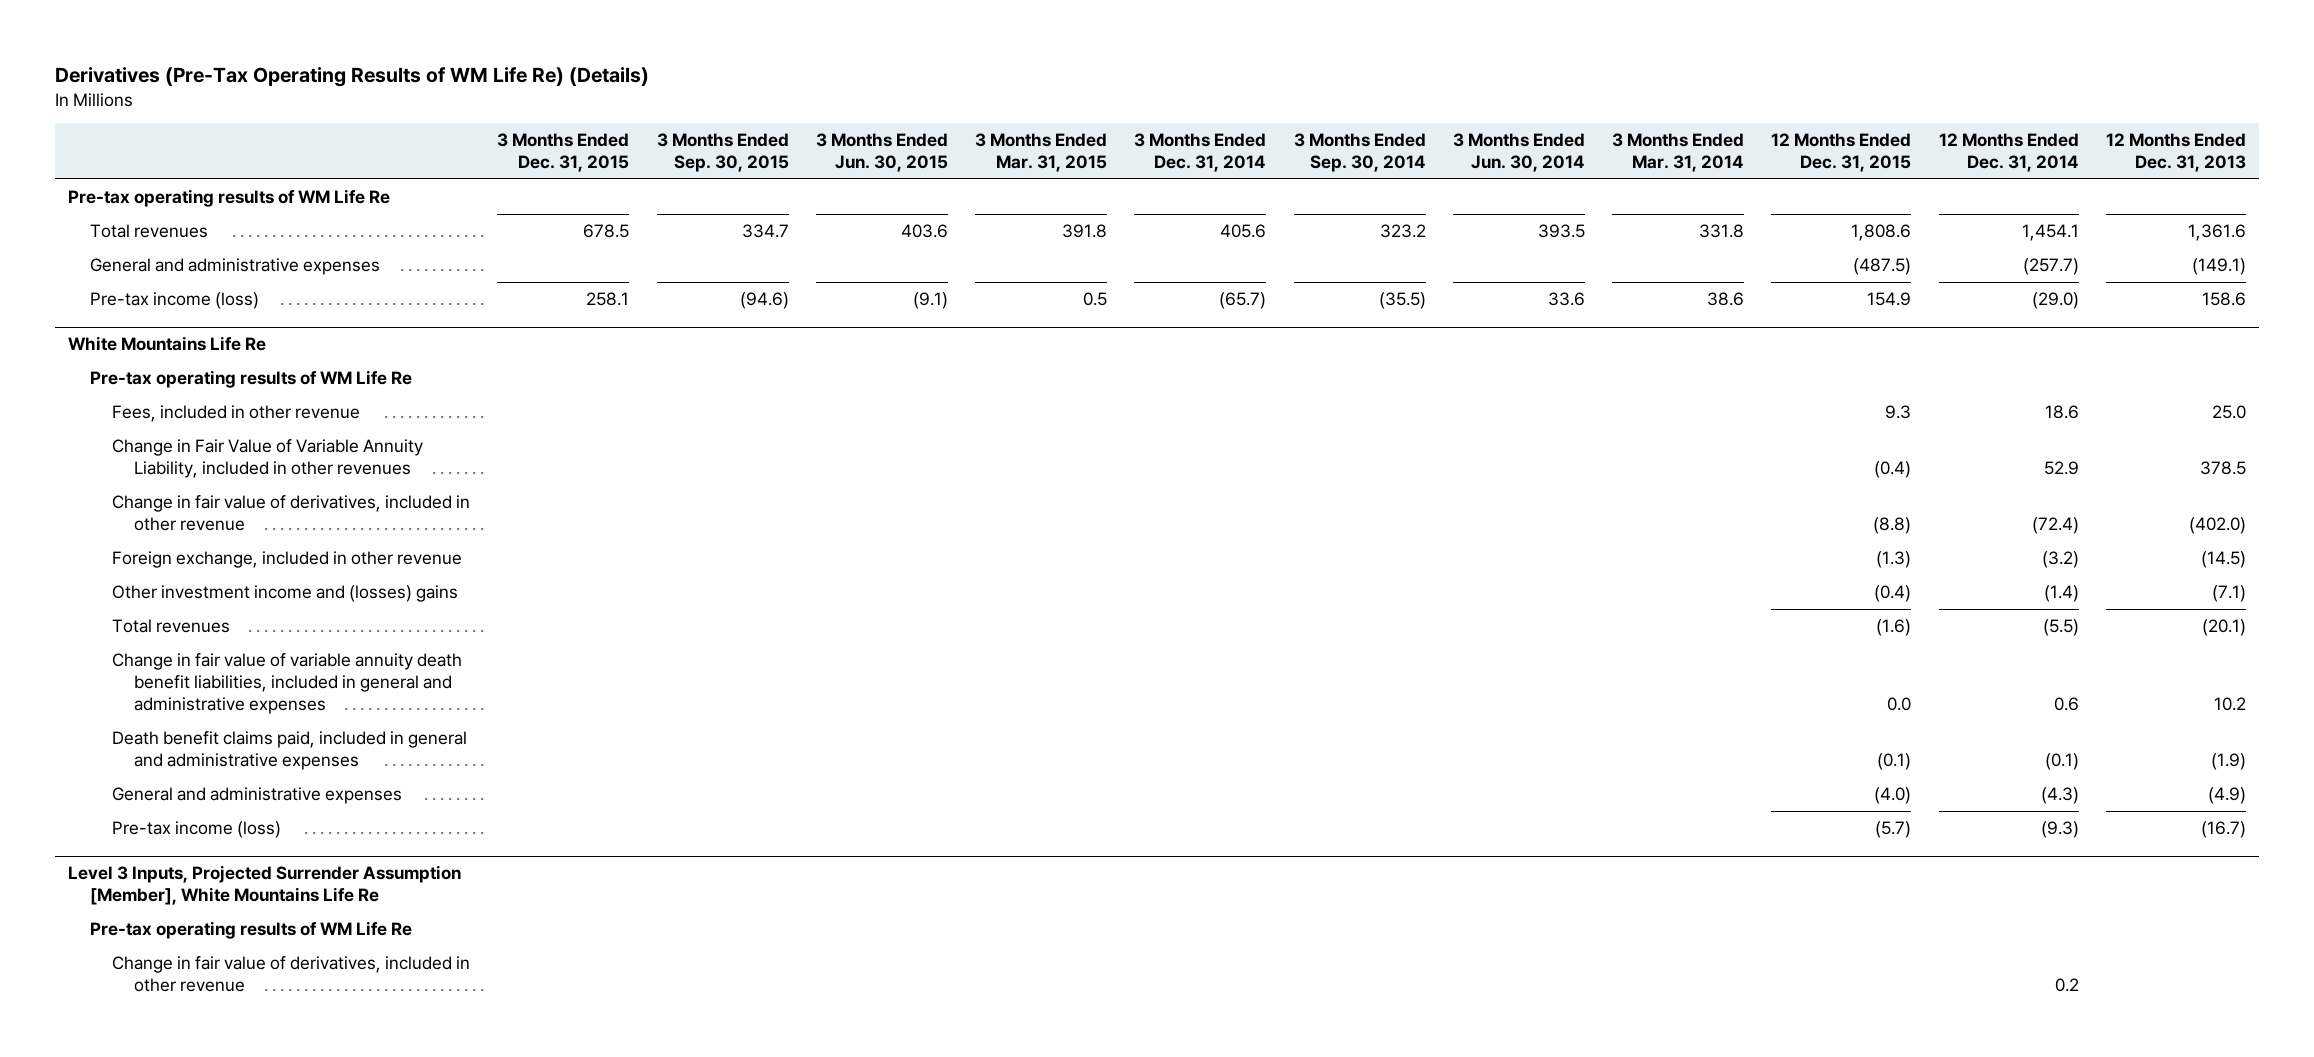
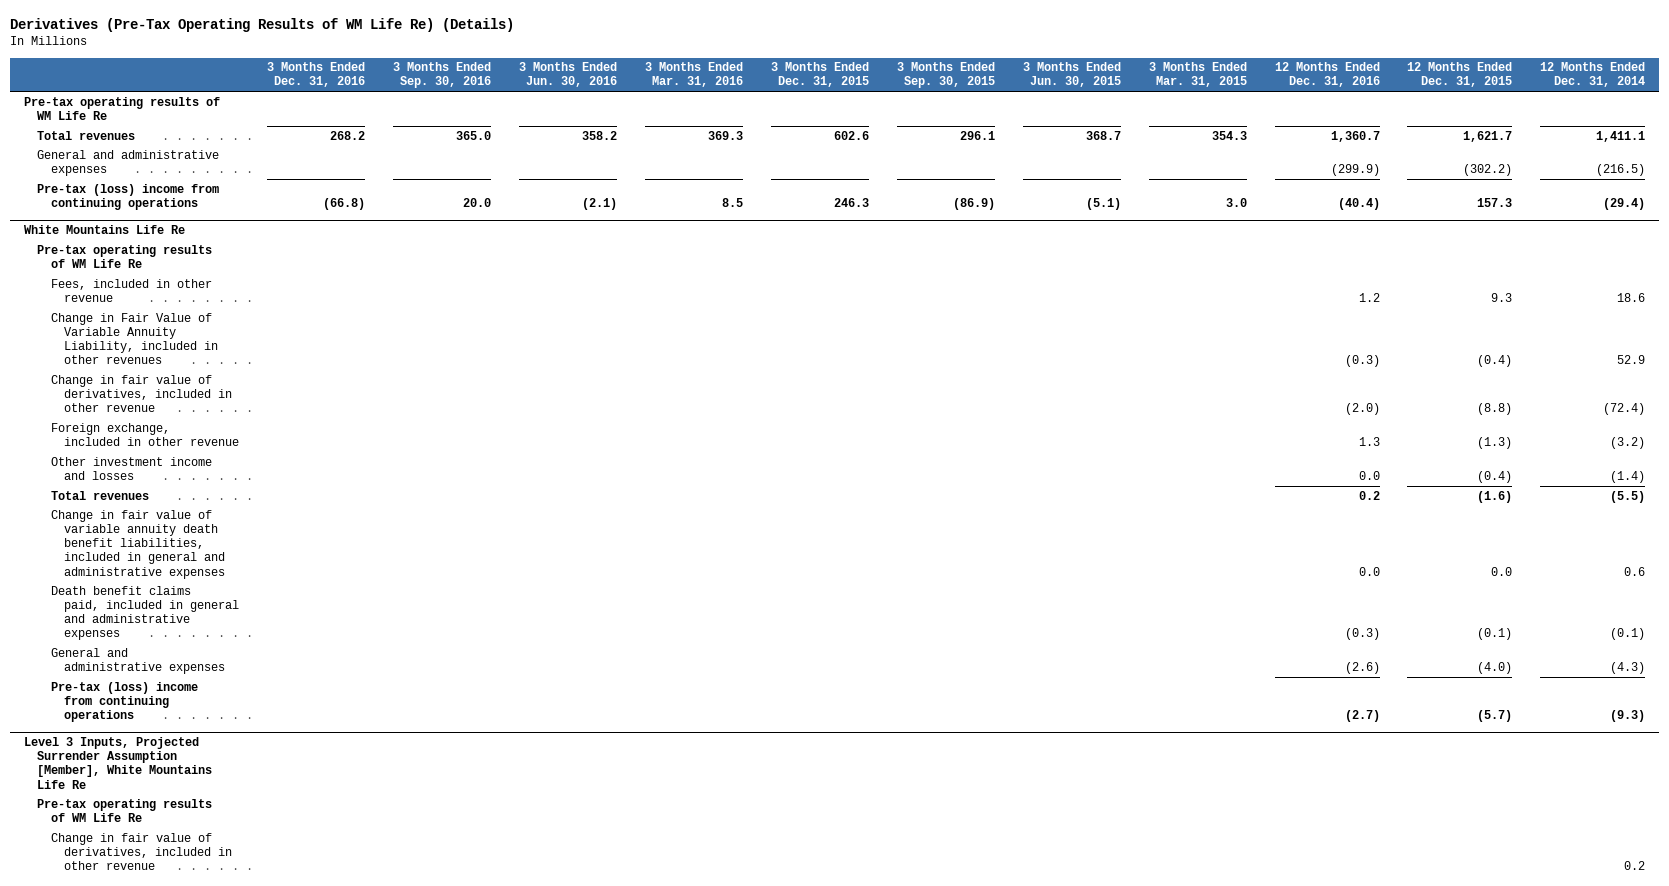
[1134,133,1267,173] 3 Months Ended Dec. 31, 2014 -> none
[1293,133,1426,173] 3 Months Ended Sep. 30, 2014 -> none
[1452,133,1585,173] 3 Months Ended Jun. 30, 2014 -> none
[1612,133,1745,173] 3 Months Ended Mar. 31, 2014 -> none
[2105,133,2246,173] 12 Months Ended Dec. 31, 2013 -> none
none -> [266,62,365,88] 3 Months Ended Dec. 31, 2016
none -> [392,62,491,89] 3 Months Ended Sep. 30, 2016
none -> [518,62,617,88] 3 Months Ended Jun. 30, 2016
none -> [644,62,743,88] 3 Months Ended Mar. 31, 2016
none -> [1274,62,1380,88] 12 Months Ended Dec. 31, 2016
[583,224,630,239] 678.5 -> [833,130,869,140] 602.6
[741,224,789,239] 334.7 -> [959,130,995,140] 296.1
[900,224,948,239] 403.6 -> [1085,130,1121,140] 368.7
[1062,224,1108,239] 391.8 -> [1211,130,1247,140] 354.3
[1851,224,1912,242] 1,808.6 -> [1463,130,1513,142] 1,621.7
[2021,224,2079,242] 1,454.1 -> [1596,130,1646,142] 1,411.1
[1853,258,1912,276] (487.5) -> [1463,163,1513,176] (302.2)
[2022,258,2079,276] (257.7) -> [1596,163,1646,176] (216.5)
[90,292,260,310] Pre-tax income (loss) -> [37,183,220,210] Pre-tax (loss) income from continuing operations
[586,292,630,307] 258.1 -> [833,197,869,207] 246.3
[739,292,789,310] (94.6) -> [952,197,995,210] (86.9)
[912,292,948,310] (9.1) -> [1085,197,1121,210] (5.1)
[1083,292,1108,307] 0.5 -> [1225,197,1247,207] 3.0
[1867,292,1912,307] 154.9 -> [1477,197,1513,207] 157.3
[2031,292,2079,310] (29.0) -> [1603,197,1646,210] (29.4)
[112,585,459,603] Other investment income and (losses) gains -> [50,456,212,480] Other investment income and losses
[112,821,282,839] Pre-tax income (loss) -> [50,681,198,723] Pre-tax (loss) income from continuing operations

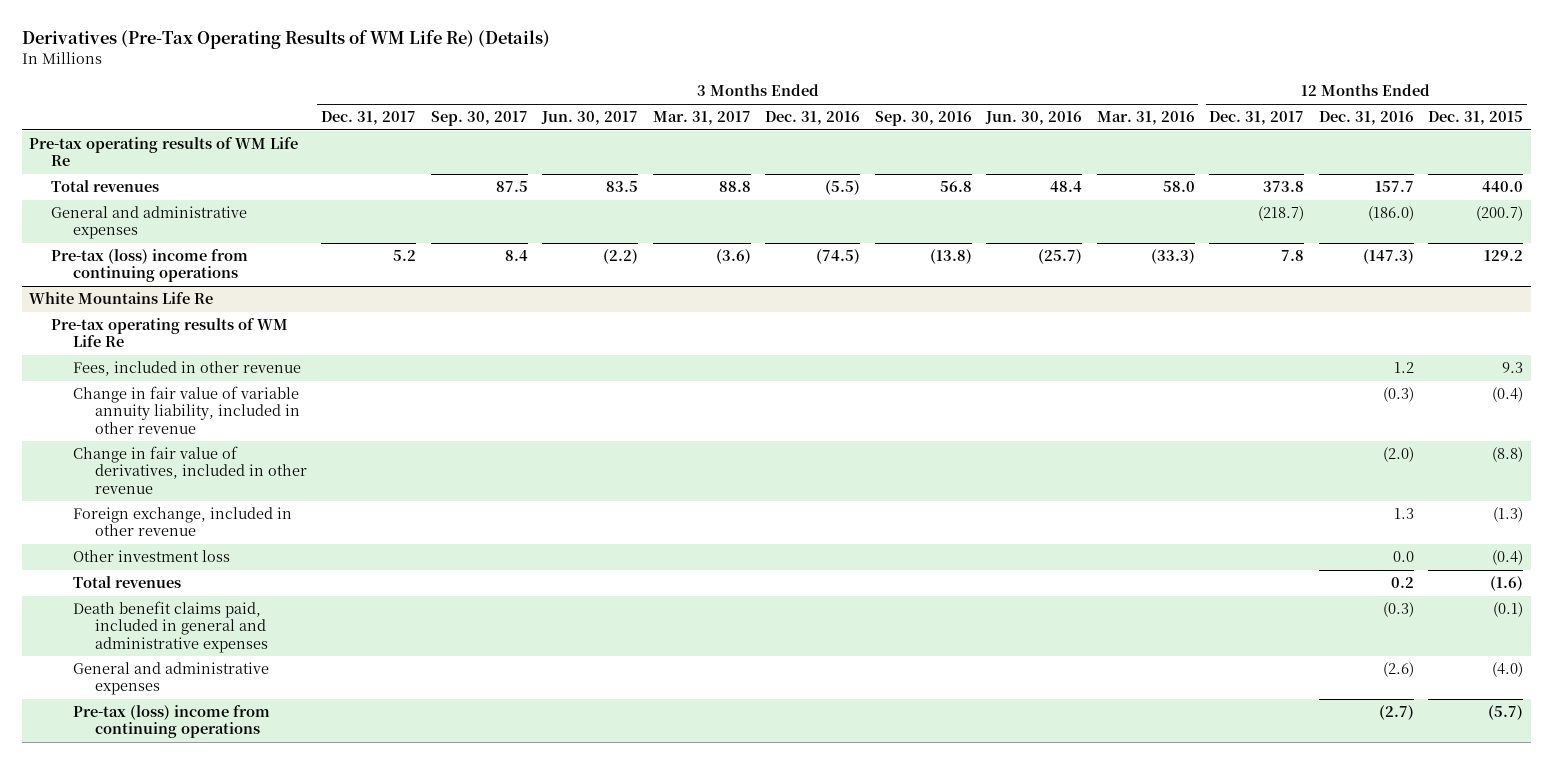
[770,62,869,88] 3 Months Ended Dec. 31, 2015 -> none
[896,62,995,89] 3 Months Ended Sep. 30, 2015 -> none
[1022,62,1121,88] 3 Months Ended Jun. 30, 2015 -> none
[1148,62,1247,88] 3 Months Ended Mar. 31, 2015 -> none
[1540,62,1646,88] 12 Months Ended Dec. 31, 2014 -> none
none -> [321,111,417,126] Dec. 31, 2017
none -> [430,111,528,127] Sep. 30, 2017
none -> [541,111,639,126] Jun. 30, 2017
none -> [652,111,751,126] Mar. 31, 2017
none -> [1209,111,1305,126] Dec. 31, 2017
[329,130,365,140] 268.2 -> [825,180,861,196] (5.5)
[455,130,491,140] 365.0 -> [939,181,972,193] 56.8
[581,130,617,140] 358.2 -> [1050,181,1083,193] 48.4
[707,130,743,140] 369.3 -> [1162,181,1195,193] 58.0
[1330,130,1380,142] 1,360.7 -> [1374,181,1414,193] 157.7
[1463,130,1513,142] 1,621.7 -> [1482,181,1524,193] 440.0
[1330,163,1380,176] (299.9) -> [1367,206,1414,222] (186.0)
[1463,163,1513,176] (302.2) -> [1476,206,1524,222] (200.7)
[322,197,365,210] (66.8) -> [816,249,861,265] (74.5)
[462,197,491,207] 20.0 -> [929,249,972,265] (13.8)
[581,197,617,210] (2.1) -> [1038,249,1083,265] (25.7)
[721,197,743,207] 8.5 -> [1150,249,1195,265] (33.3)
[1337,197,1380,210] (40.4) -> [1362,249,1414,265] (147.3)
[1477,197,1513,207] 157.3 -> [1484,250,1524,262] 129.2
[50,312,218,365] Change in Fair Value of Variable Annuity Liability, included in other revenues -> [72,386,300,434] Change in fair value of variable annuity liability, included in other revenue
[50,456,212,480] Other investment income and losses -> [72,550,230,563] Other investment loss
[50,509,225,579] Change in fair value of variable annuity death benefit liabilities, included in general and administrative expenses -> none
[23,736,213,789] Level 3 Inputs, Projected Surrender Assumption [Member], White Mountains Life Re -> none
[37,798,213,822] Pre-tax operating results of WM Life Re -> none
[50,832,232,871] Change in fair value of derivatives, included in other revenue -> none

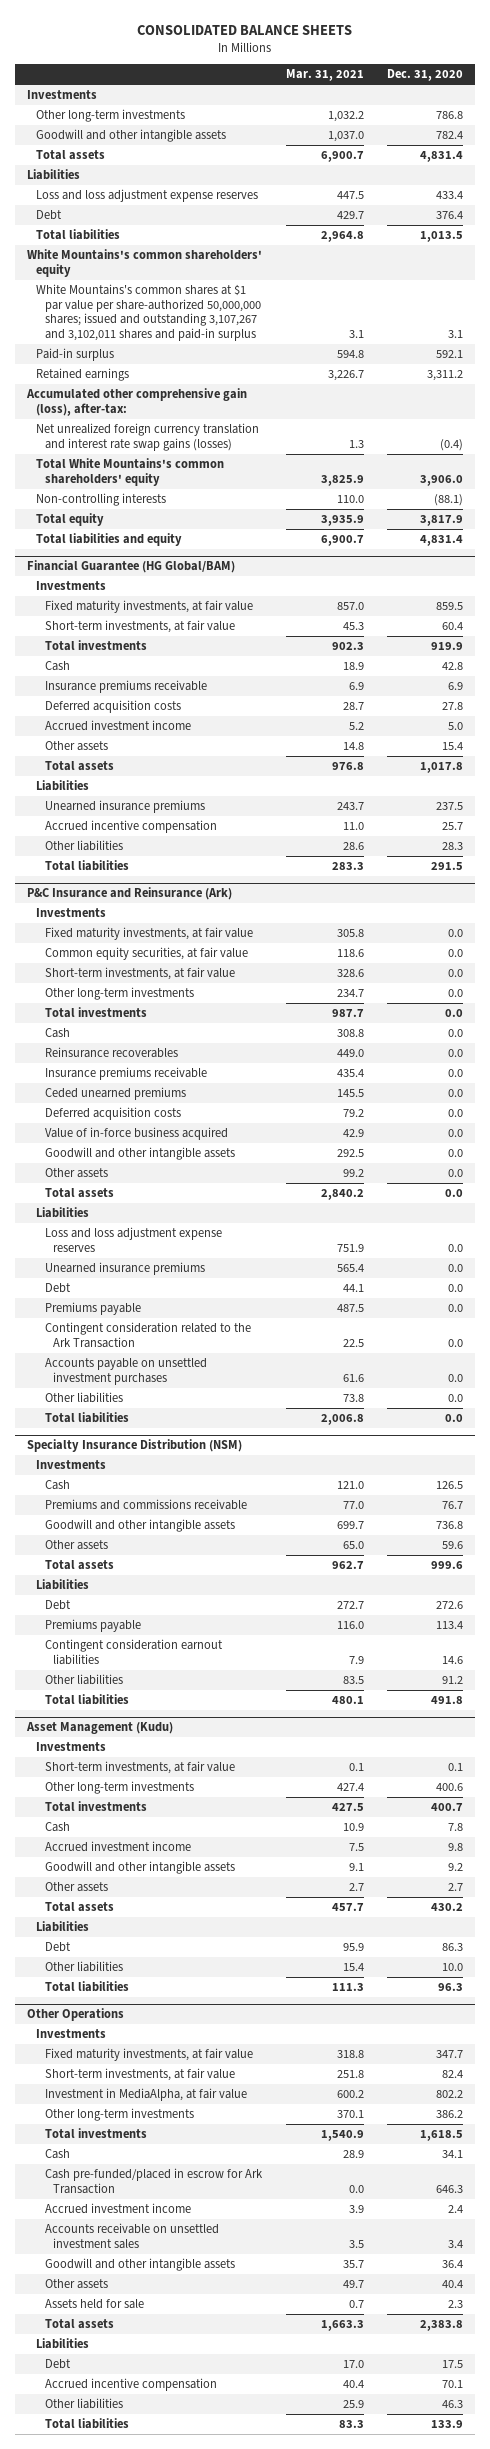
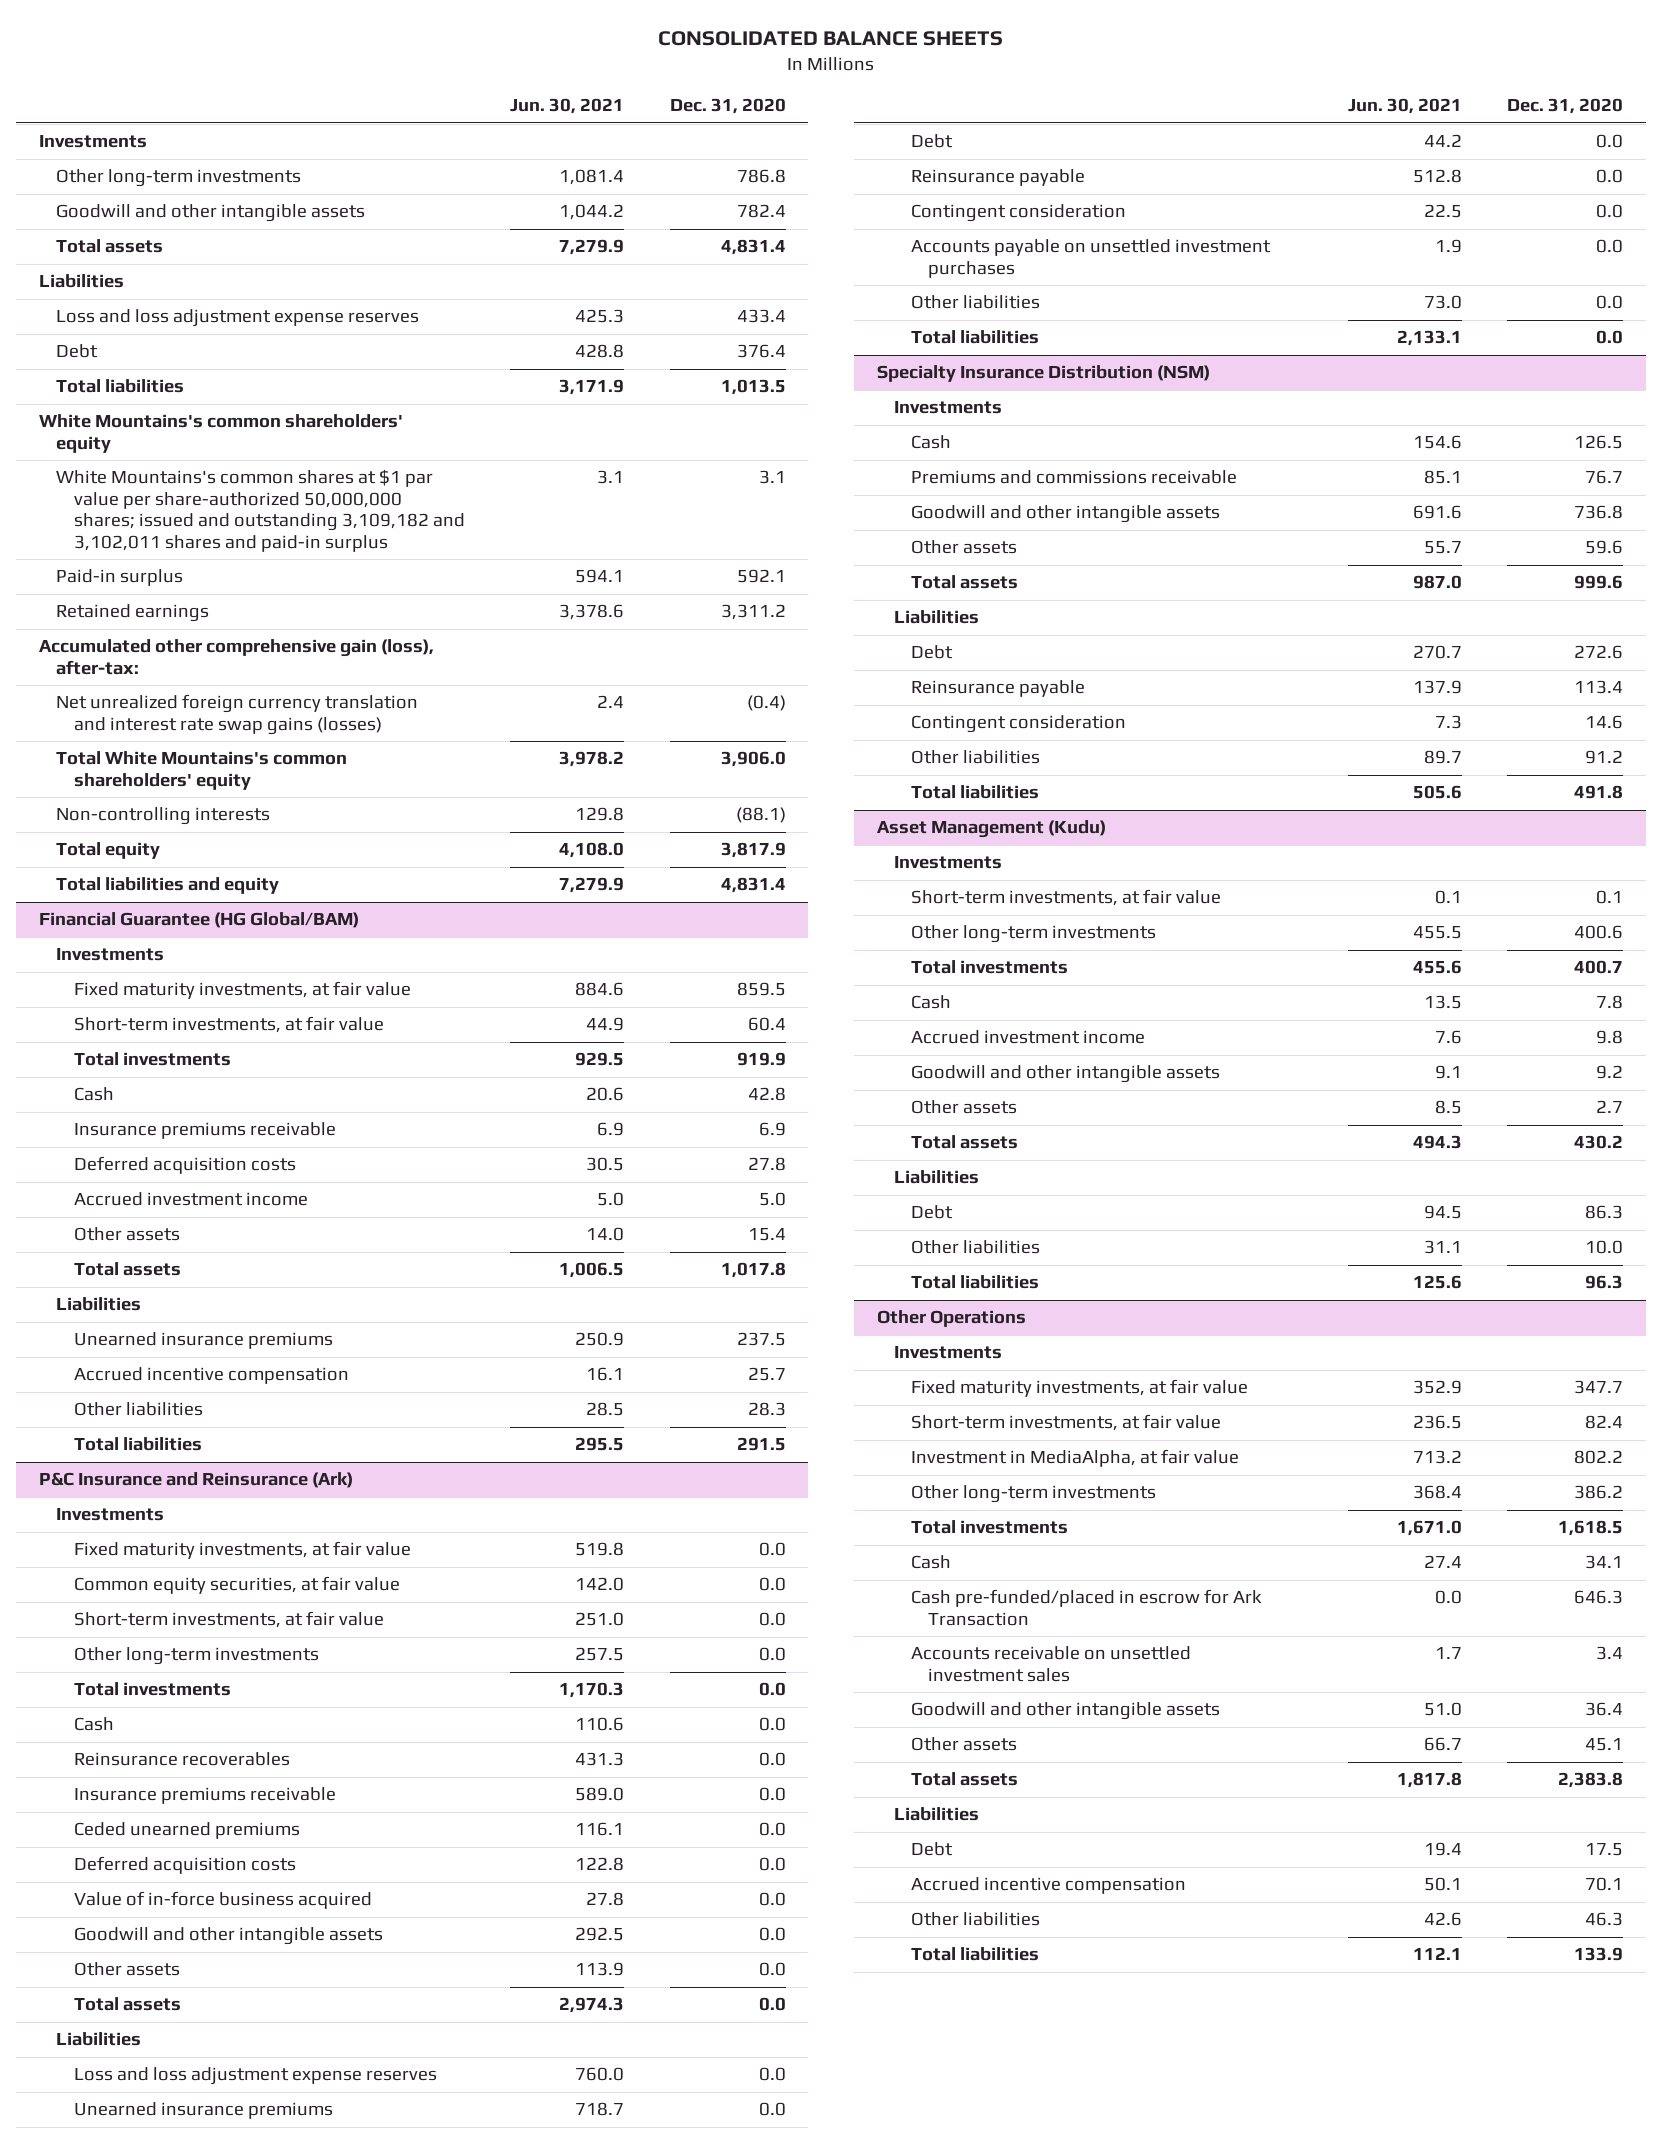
[285,69,364,82] Mar. 31, 2021 -> none
none -> [510,98,625,115] Jun. 30, 2021
[35,284,261,342] White Mountains's common shares at $1 par value per share-authorized 50,000,000 shares; issued and outstanding 3,107,267 and 3,102,011 shares and paid-in surplus -> [56,469,465,552] White Mountains's common shares at $1 par value per share-authorized 50,000,000 shares; issued and outstanding 3,109,182 and 3,102,011 shares and paid-in surplus
[44,1302,141,1316] Premiums payable -> [911,169,1086,187] Reinsurance payable
[44,1322,251,1348] Contingent consideration related to the Ark Transaction -> [911,204,1127,223] Contingent consideration
[44,1619,141,1633] Premiums payable -> [911,680,1086,698] Reinsurance payable
[44,1639,223,1665] Contingent consideration earnout liabilities -> [911,715,1127,734] Contingent consideration
[44,2203,191,2215] Accrued investment income -> none
[44,2299,144,2310] Assets held for sale -> none
[442,2280,464,2289] 40.4 -> [1585,1738,1624,1752] 45.1

